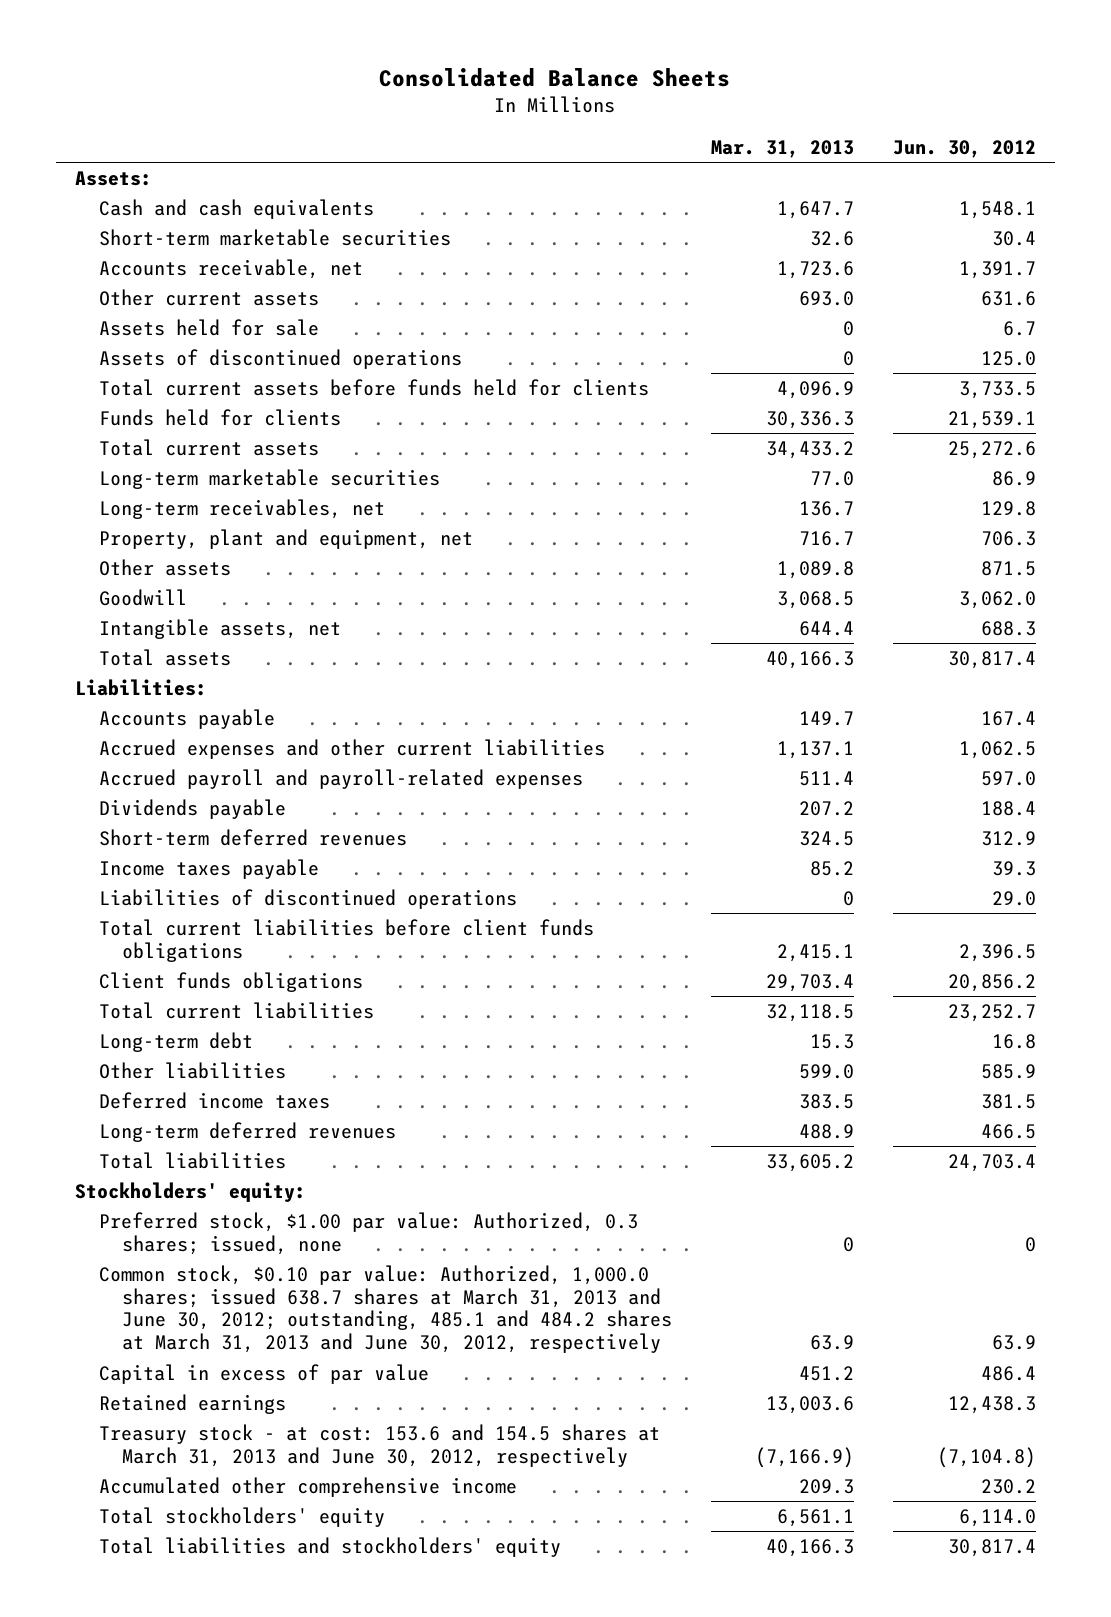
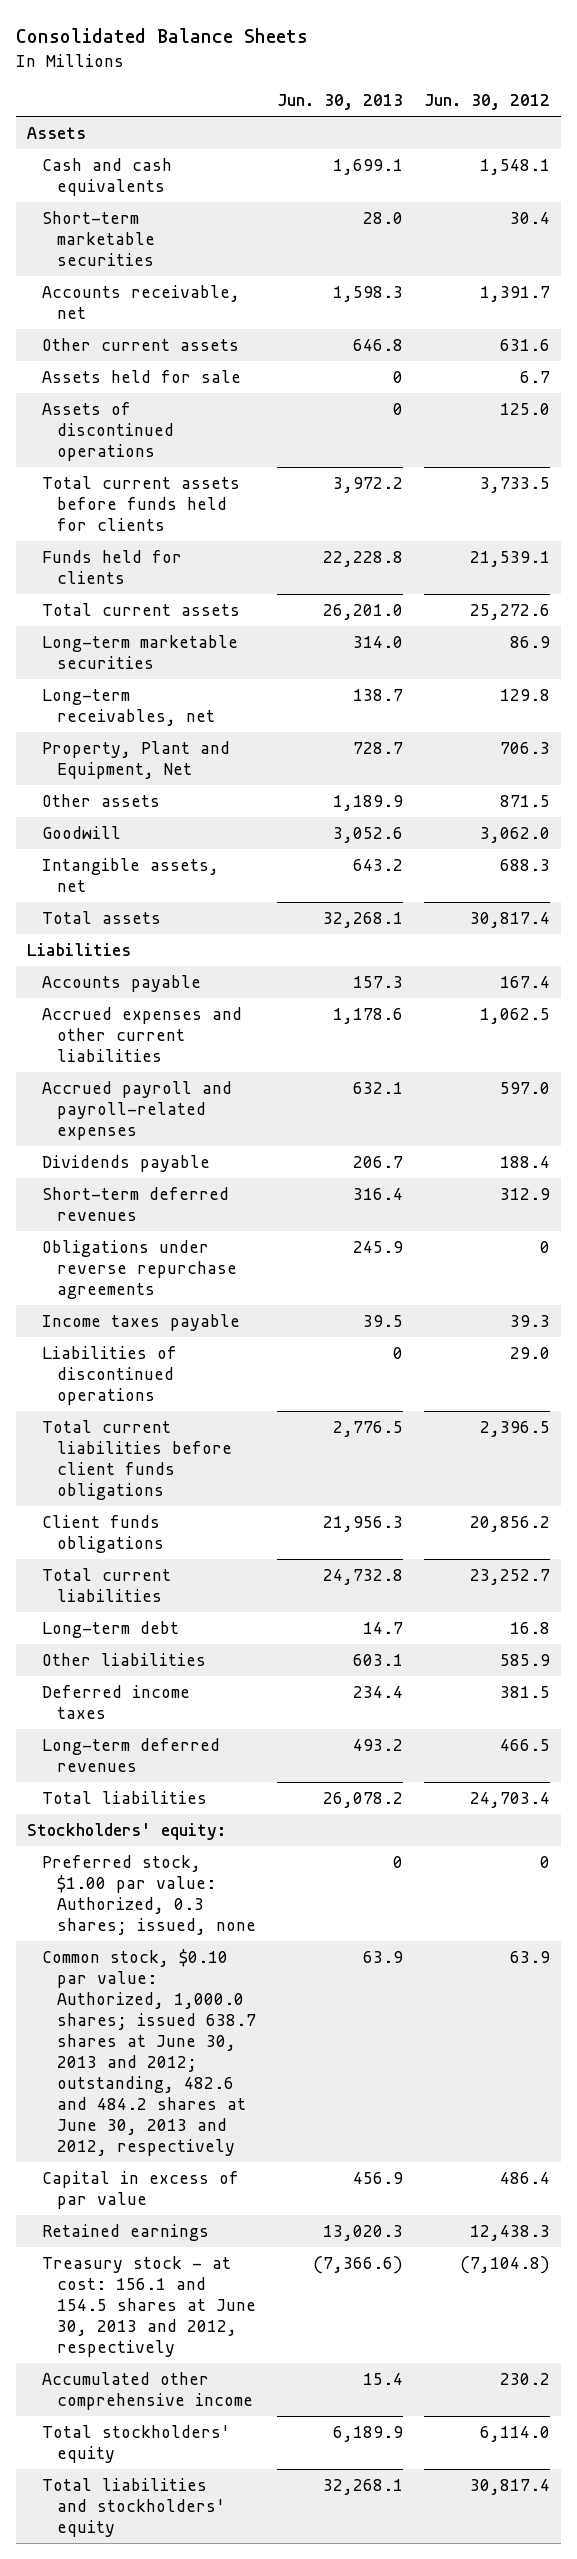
[710,139,854,158] Mar. 31, 2013 -> none
none -> [276,94,403,111] Jun. 30, 2013
[75,171,153,187] Assets: -> [26,126,86,139] Assets
[98,529,473,550] Property, plant and equipment, net -> [41,740,230,780] Property, Plant and Equipment, Net
[75,679,208,697] Liabilities: -> [26,942,131,956] Liabilities
none -> [41,1239,237,1300] Obligations under reverse repurchase agreements
[98,1265,673,1354] Common stock, $0.10 par value: Authorized, 1,000.0 shares; issued 638.7 shares at March 31, 2013 and June 30, 2012; outstanding, 485.1 and 484.2 shares at March 31, 2013 and June 30, 2012, respectively -> [41,1948,256,2157] Common stock, $0.10 par value: Authorized, 1,000.0 shares; issued 638.7 shares at June 30, 2013 and 2012; outstanding, 482.6 and 484.2 shares at June 30, 2013 and 2012, respectively
[98,1424,660,1467] Treasury stock - at cost: 153.6 and 154.5 shares at March 31, 2013 and June 30, 2012, respectively -> [41,2255,256,2358] Treasury stock - at cost: 156.1 and 154.5 shares at June 30, 2013 and 2012, respectively

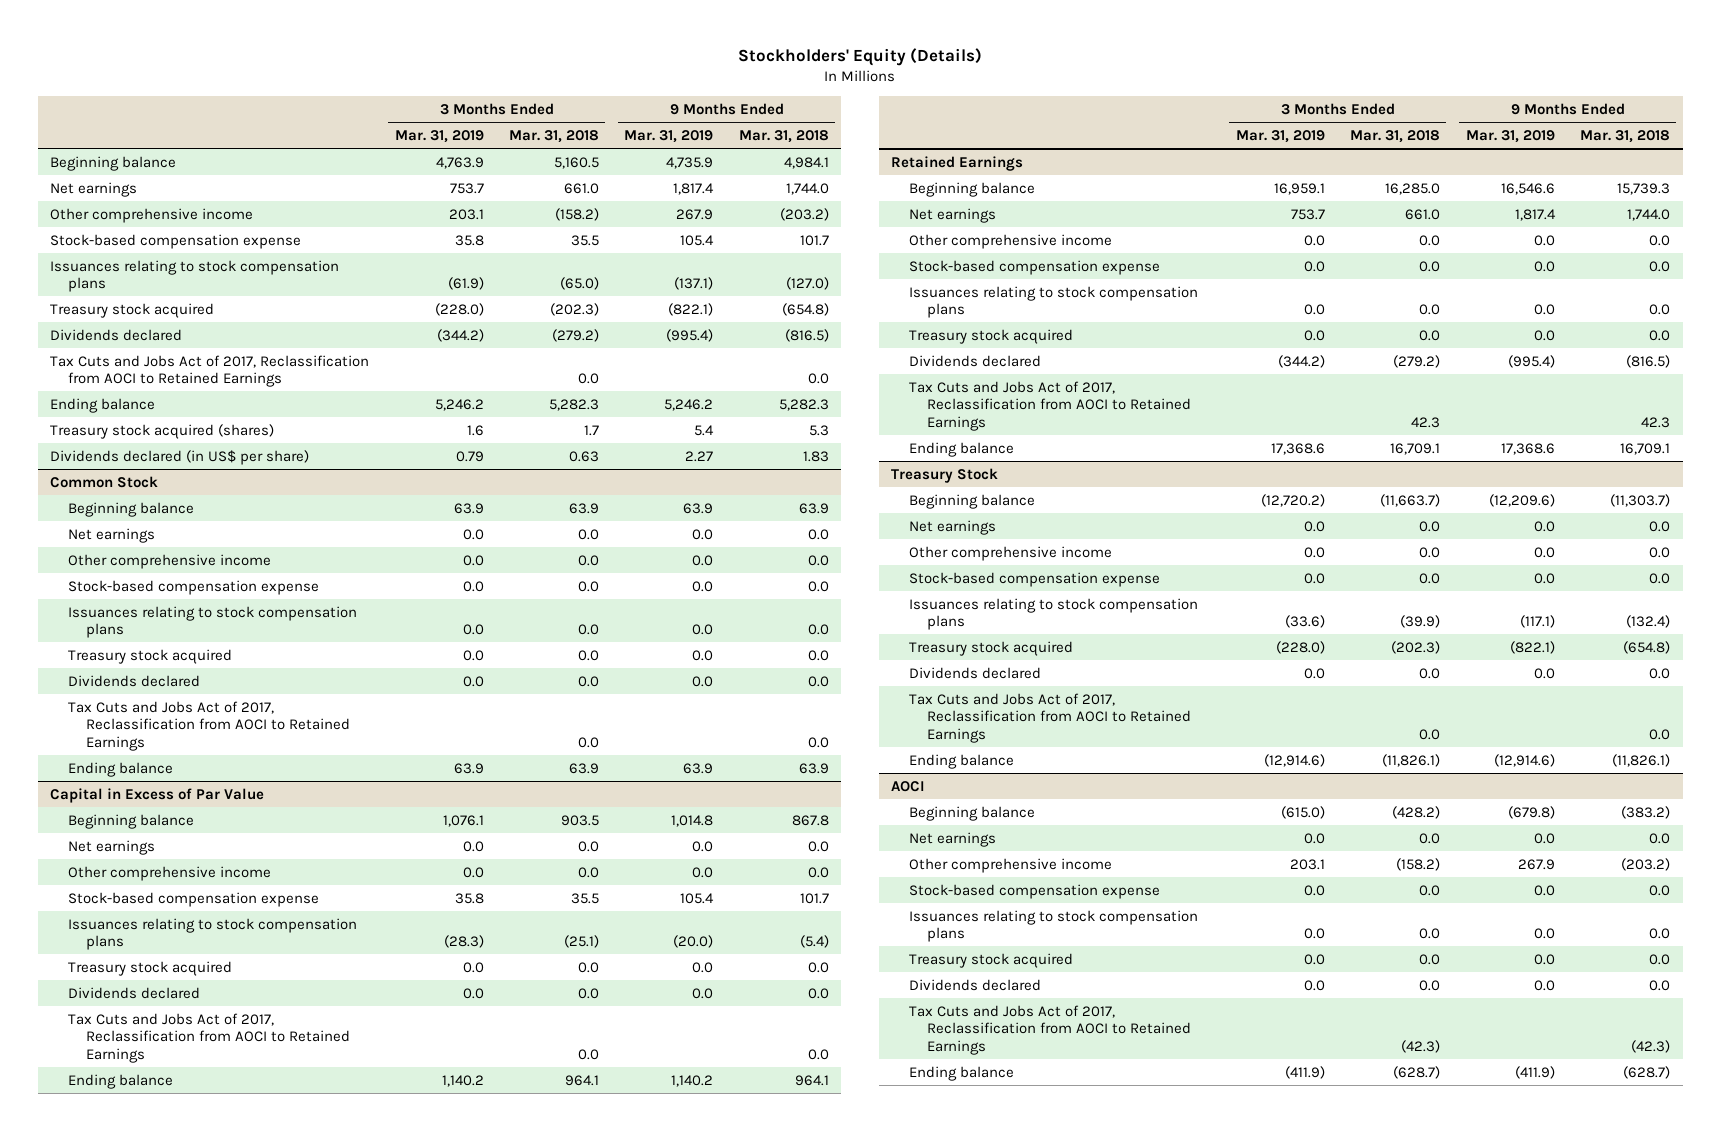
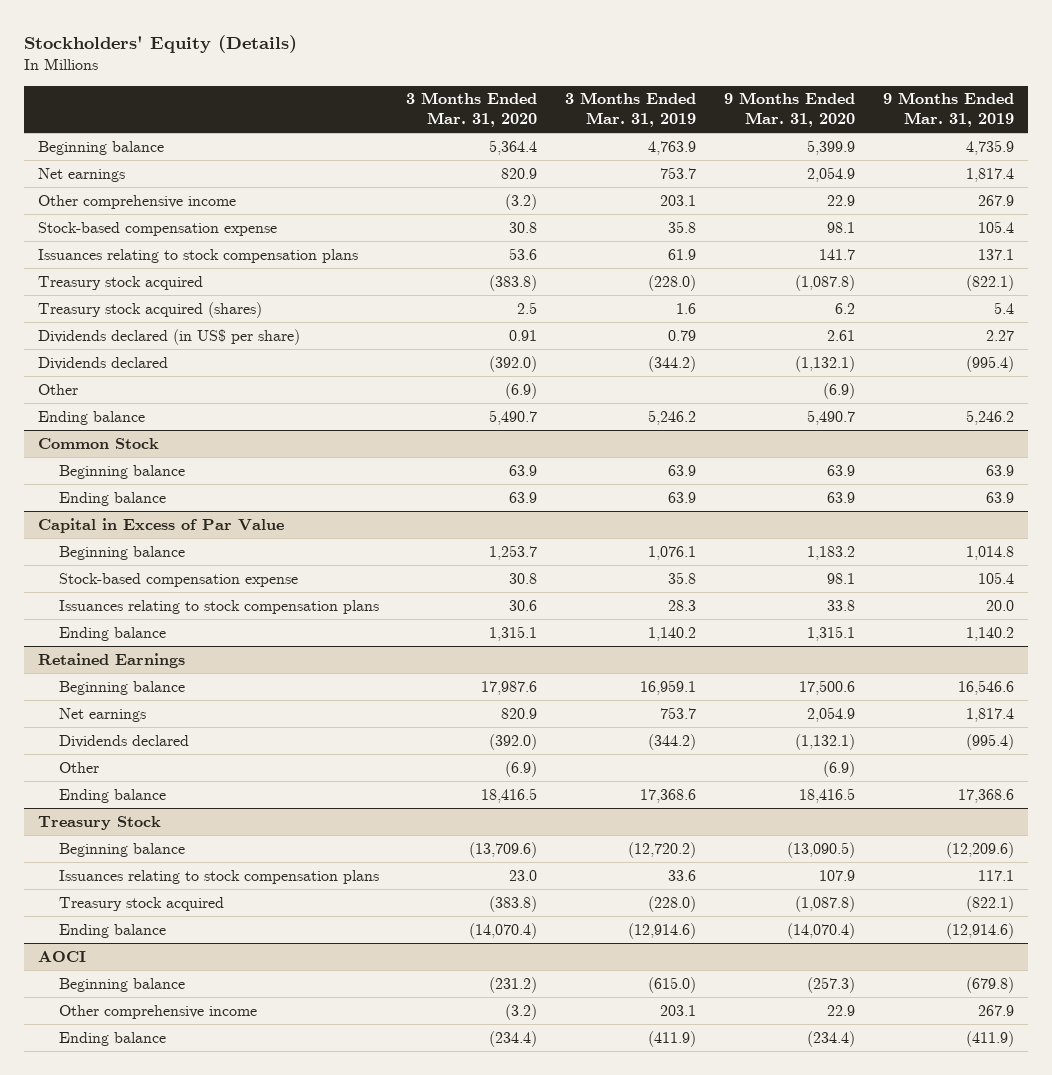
[509,129,600,143] Mar. 31, 2018 -> none
[738,129,829,143] Mar. 31, 2018 -> none
none -> [406,92,538,128] 3 Months Ended Mar. 31, 2020
none -> [723,92,855,128] 9 Months Ended Mar. 31, 2020
[447,277,484,291] (61.9) -> [668,248,697,260] 61.9
[674,277,714,291] (137.1) -> [977,248,1014,260] 137.1
[50,354,370,388] Tax Cuts and Jobs Act of 2017, Reclassification from AOCI to Retained Earnings -> none
[50,328,183,341] Dividends declared -> [37,356,168,370] Dividends declared
none -> [37,383,78,395] Other
[50,397,156,413] Ending balance -> [37,410,145,425] Ending balance
[68,527,156,543] Net earnings -> none
[68,553,272,569] Other comprehensive income -> none
[68,579,320,595] Stock-based compensation expense -> none
[68,605,358,639] Issuances relating to stock compensation plans -> none
[68,648,233,664] Treasury stock acquired -> none
[68,674,201,687] Dividends declared -> none
[68,700,350,751] Tax Cuts and Jobs Act of 2017, Reclassification from AOCI to Retained Earnings -> none
[68,839,156,855] Net earnings -> none
[68,865,272,881] Other comprehensive income -> none
[68,960,233,976] Treasury stock acquired -> none
[68,986,201,999] Dividends declared -> none
[68,1012,350,1063] Tax Cuts and Jobs Act of 2017, Reclassification from AOCI to Retained Earnings -> none
[443,935,484,949] (28.3) -> [668,599,697,611] 28.3
[673,935,714,949] (20.0) -> [985,599,1014,611] 20.0
[909,233,1113,249] Other comprehensive income -> none
[909,259,1161,275] Stock-based compensation expense -> none
[909,285,1199,319] Issuances relating to stock compensation plans -> none
[909,328,1074,344] Treasury stock acquired -> none
[909,380,1191,431] Tax Cuts and Jobs Act of 2017, Reclassification from AOCI to Retained Earnings -> none
none -> [58,761,99,773] Other
[909,519,997,535] Net earnings -> none
[909,545,1113,561] Other comprehensive income -> none
[909,571,1161,587] Stock-based compensation expense -> none
[1284,615,1325,629] (33.6) -> [668,869,697,881] 33.6
[1519,615,1555,629] (117.1) -> [977,869,1014,881] 117.1
[909,666,1042,679] Dividends declared -> none
[909,692,1191,743] Tax Cuts and Jobs Act of 2017, Reclassification from AOCI to Retained Earnings -> none
[909,831,997,847] Net earnings -> none
[909,883,1161,899] Stock-based compensation expense -> none
[909,909,1199,943] Issuances relating to stock compensation plans -> none
[909,952,1074,968] Treasury stock acquired -> none
[909,978,1042,991] Dividends declared -> none
[909,1004,1191,1055] Tax Cuts and Jobs Act of 2017, Reclassification from AOCI to Retained Earnings -> none

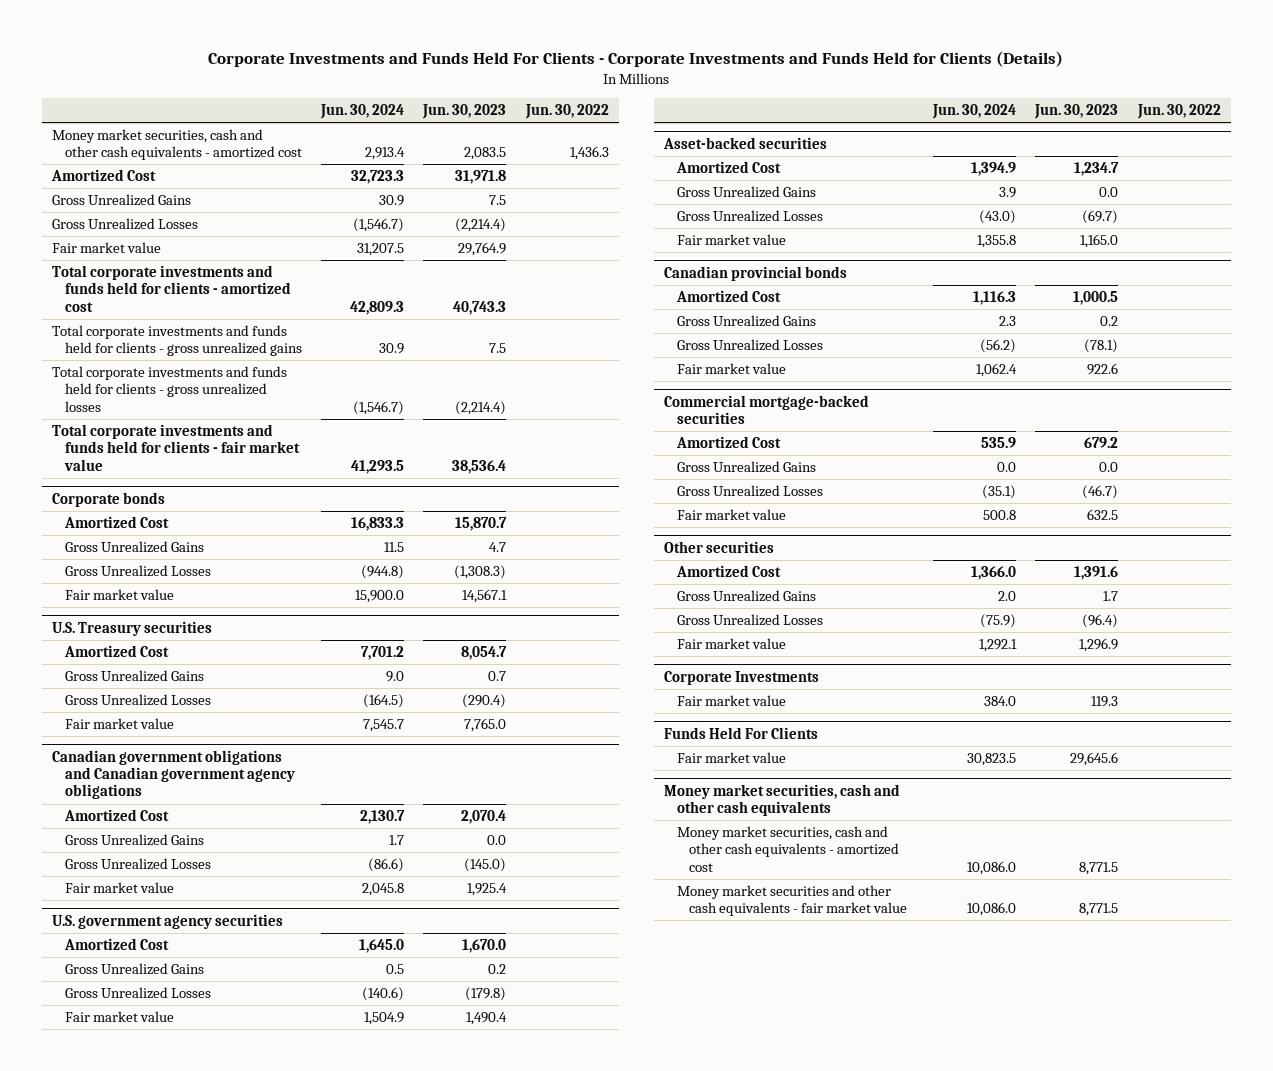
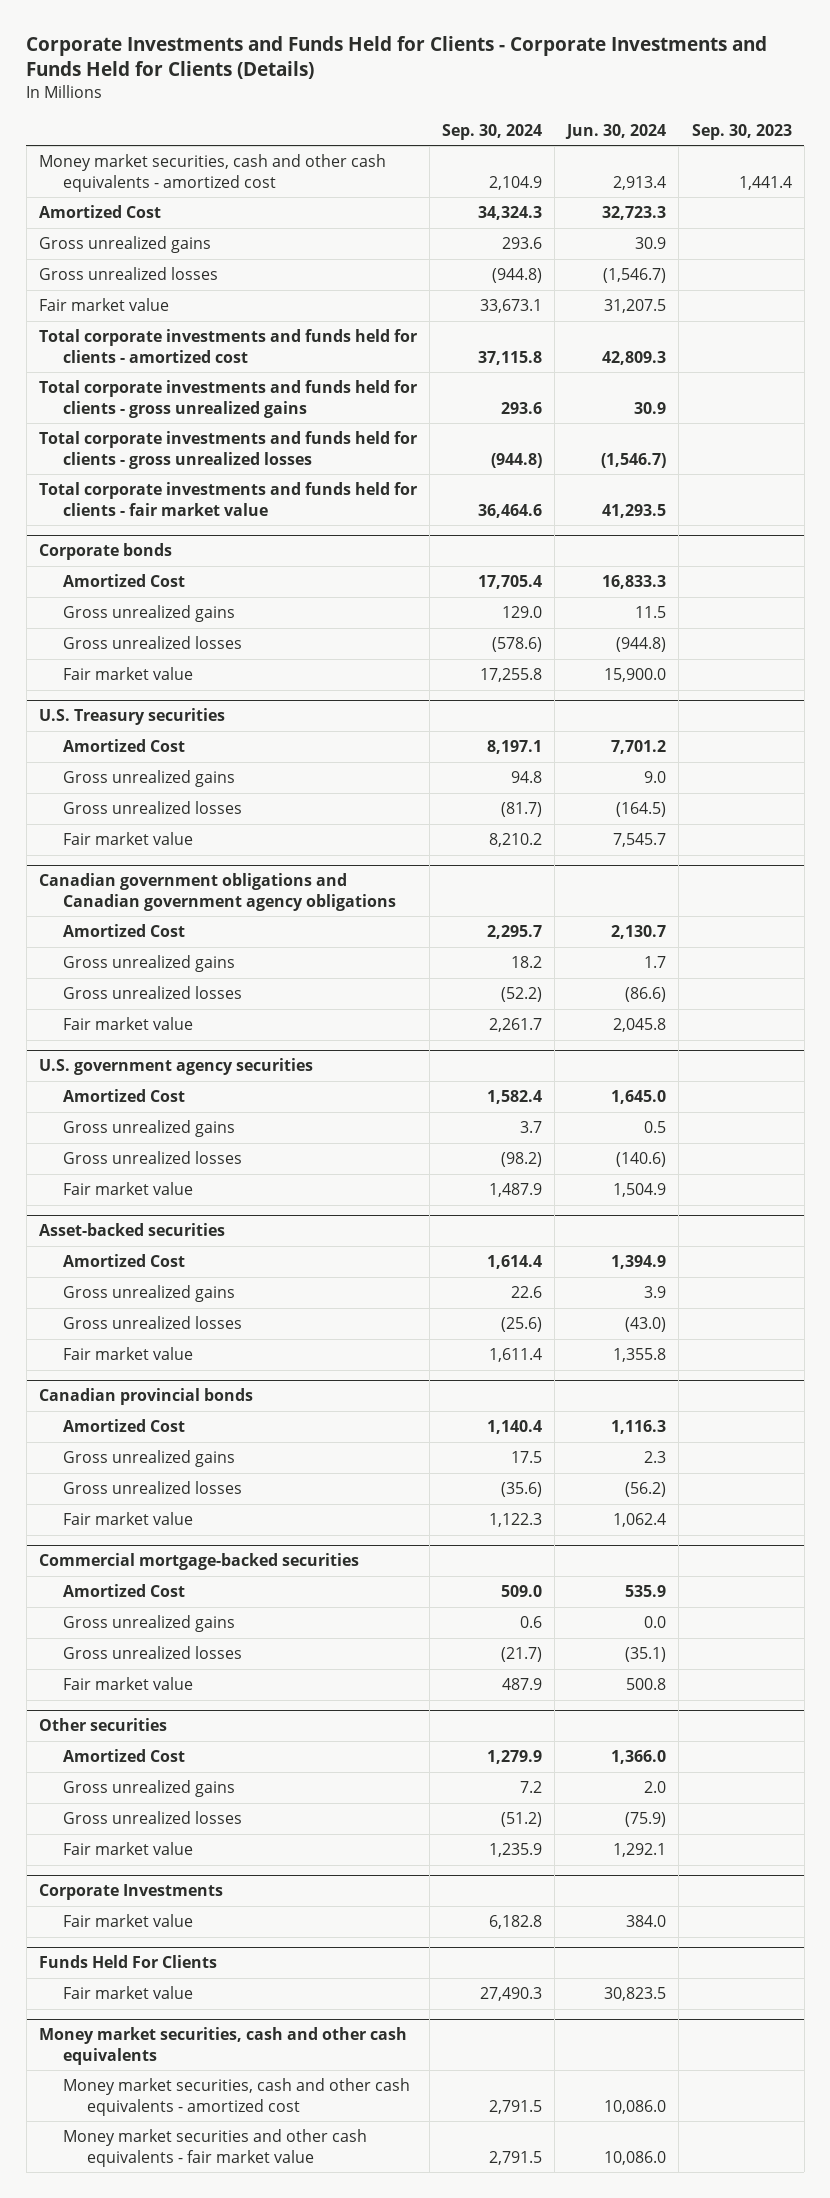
[208,51,1064,68] Corporate Investments and Funds Held For Clients - Corporate Investments and Funds Held for Clients (Details) -> [26,36,768,80] Corporate Investments and Funds Held for Clients - Corporate Investments and Funds Held for Clients (Details)
[422,103,507,119] Jun. 30, 2023 -> none
[524,103,609,119] Jun. 30, 2022 -> none
none -> [441,123,542,140] Sep. 30, 2024
none -> [691,123,792,140] Sep. 30, 2023
[51,193,191,206] Gross Unrealized Gains -> [38,236,211,254] Gross unrealized gains
[51,217,198,230] Gross Unrealized Losses -> [38,267,218,281] Gross unrealized losses
[64,540,204,553] Gross Unrealized Gains -> [62,605,235,623] Gross unrealized gains
[64,564,211,577] Gross Unrealized Losses -> [62,636,242,650] Gross unrealized losses
[64,669,204,682] Gross Unrealized Gains -> [62,770,235,788] Gross unrealized gains
[64,693,211,706] Gross Unrealized Losses -> [62,801,242,815] Gross unrealized losses
[64,833,204,846] Gross Unrealized Gains -> [62,955,235,973] Gross unrealized gains
[64,857,211,870] Gross Unrealized Losses -> [62,986,242,1000] Gross unrealized losses
[64,962,204,975] Gross Unrealized Gains -> [62,1120,235,1138] Gross unrealized gains
[64,986,211,999] Gross Unrealized Losses -> [62,1151,242,1165] Gross unrealized losses
[676,185,816,198] Gross Unrealized Gains -> [62,1285,235,1303] Gross unrealized gains
[676,209,823,222] Gross Unrealized Losses -> [62,1316,242,1330] Gross unrealized losses
[676,314,816,327] Gross Unrealized Gains -> [62,1450,235,1468] Gross unrealized gains
[676,338,823,351] Gross Unrealized Losses -> [62,1481,242,1495] Gross unrealized losses
[676,460,816,473] Gross Unrealized Gains -> [62,1615,235,1633] Gross unrealized gains
[676,484,823,497] Gross Unrealized Losses -> [62,1646,242,1660] Gross unrealized losses
[676,589,816,602] Gross Unrealized Gains -> [62,1780,235,1798] Gross unrealized gains
[676,613,823,626] Gross Unrealized Losses -> [62,1811,242,1825] Gross unrealized losses

